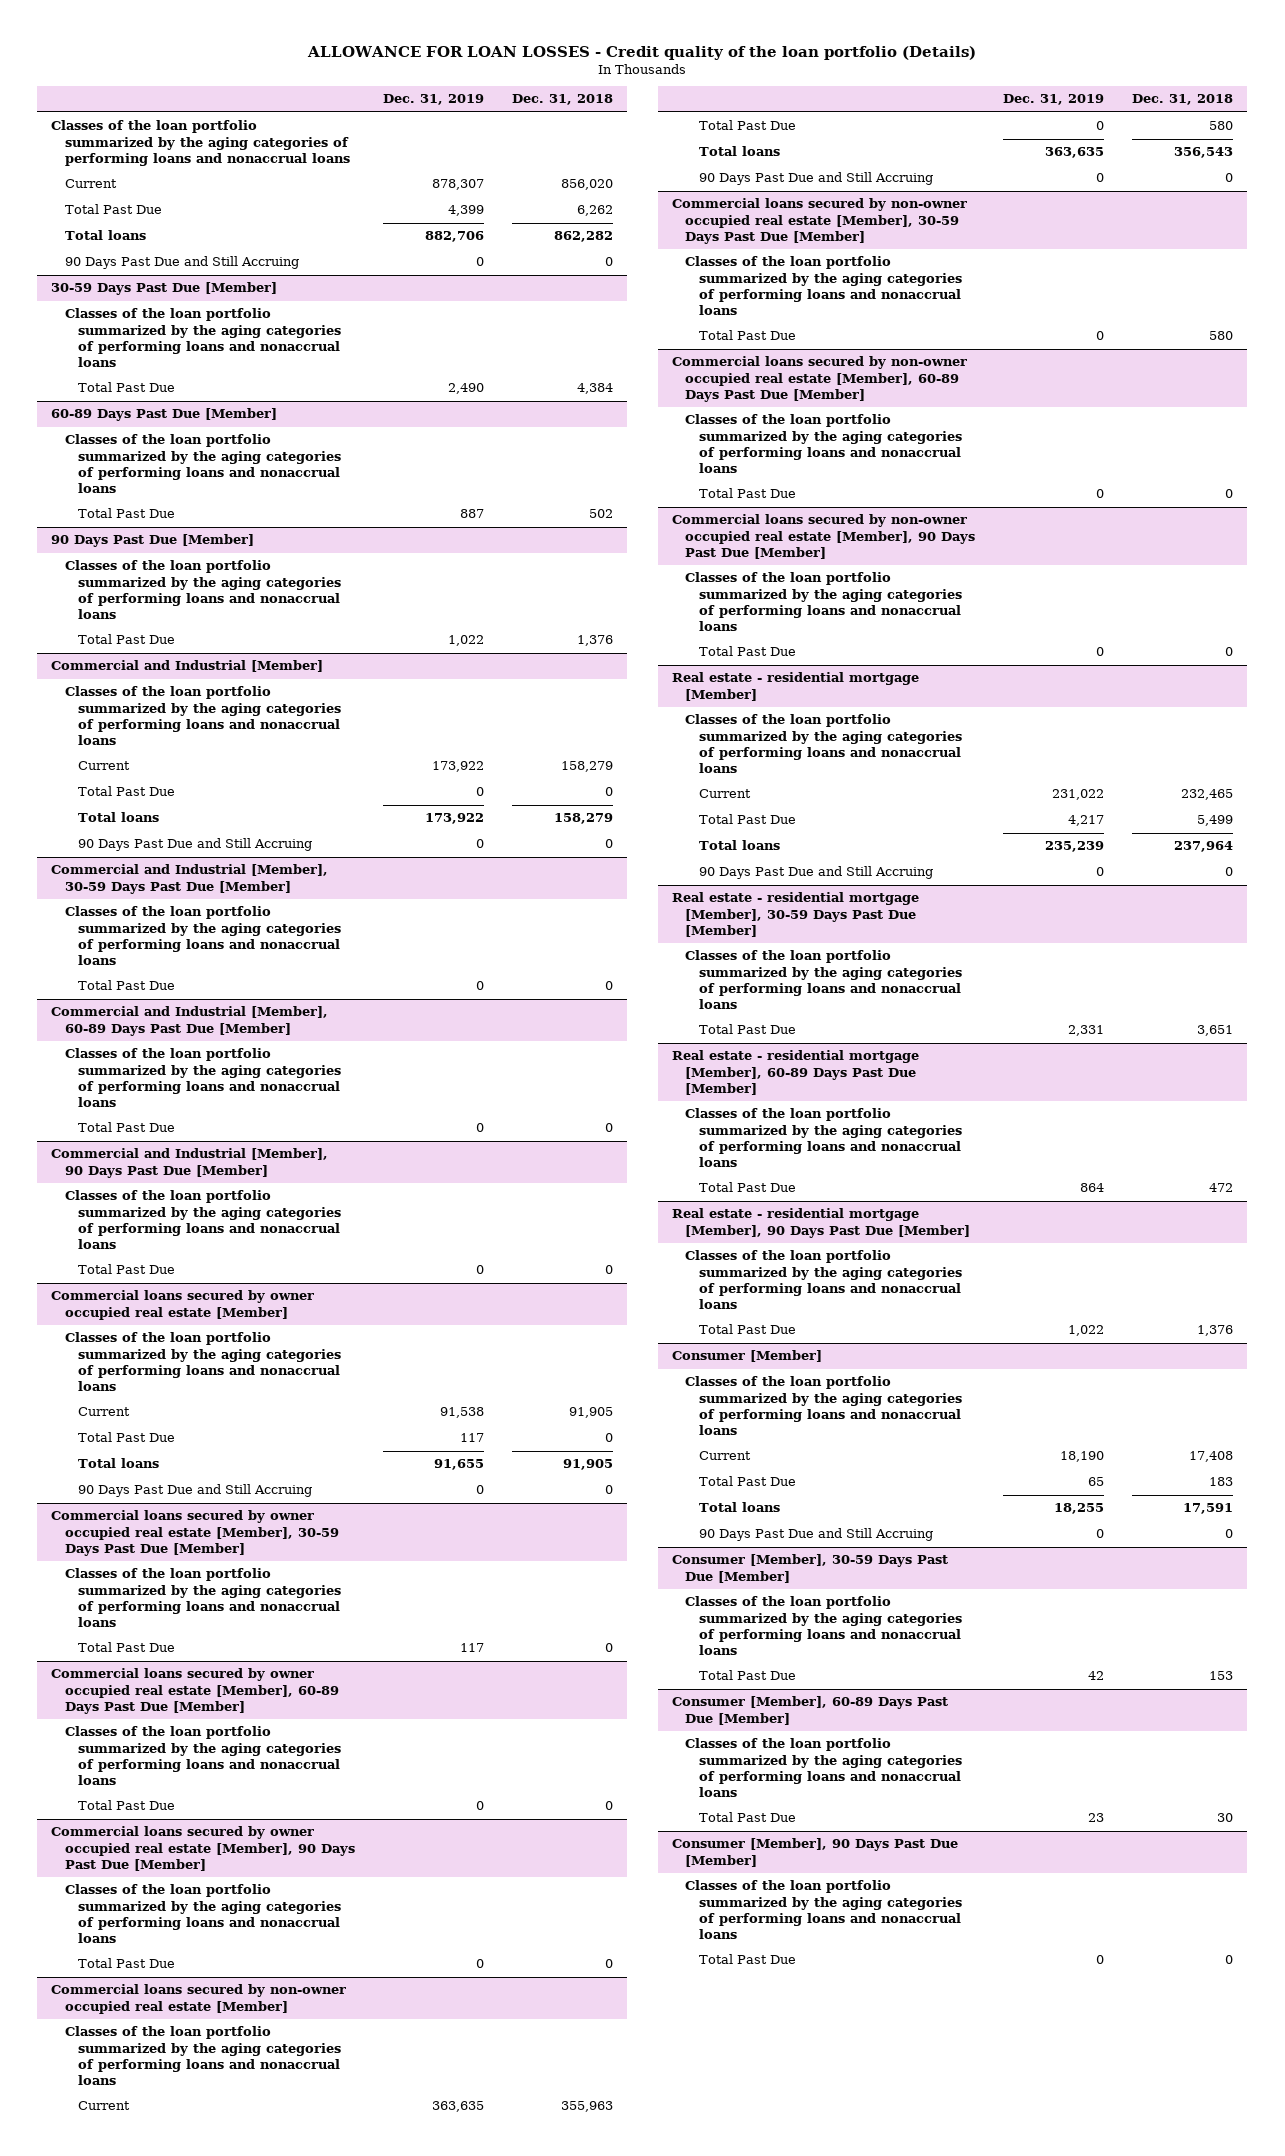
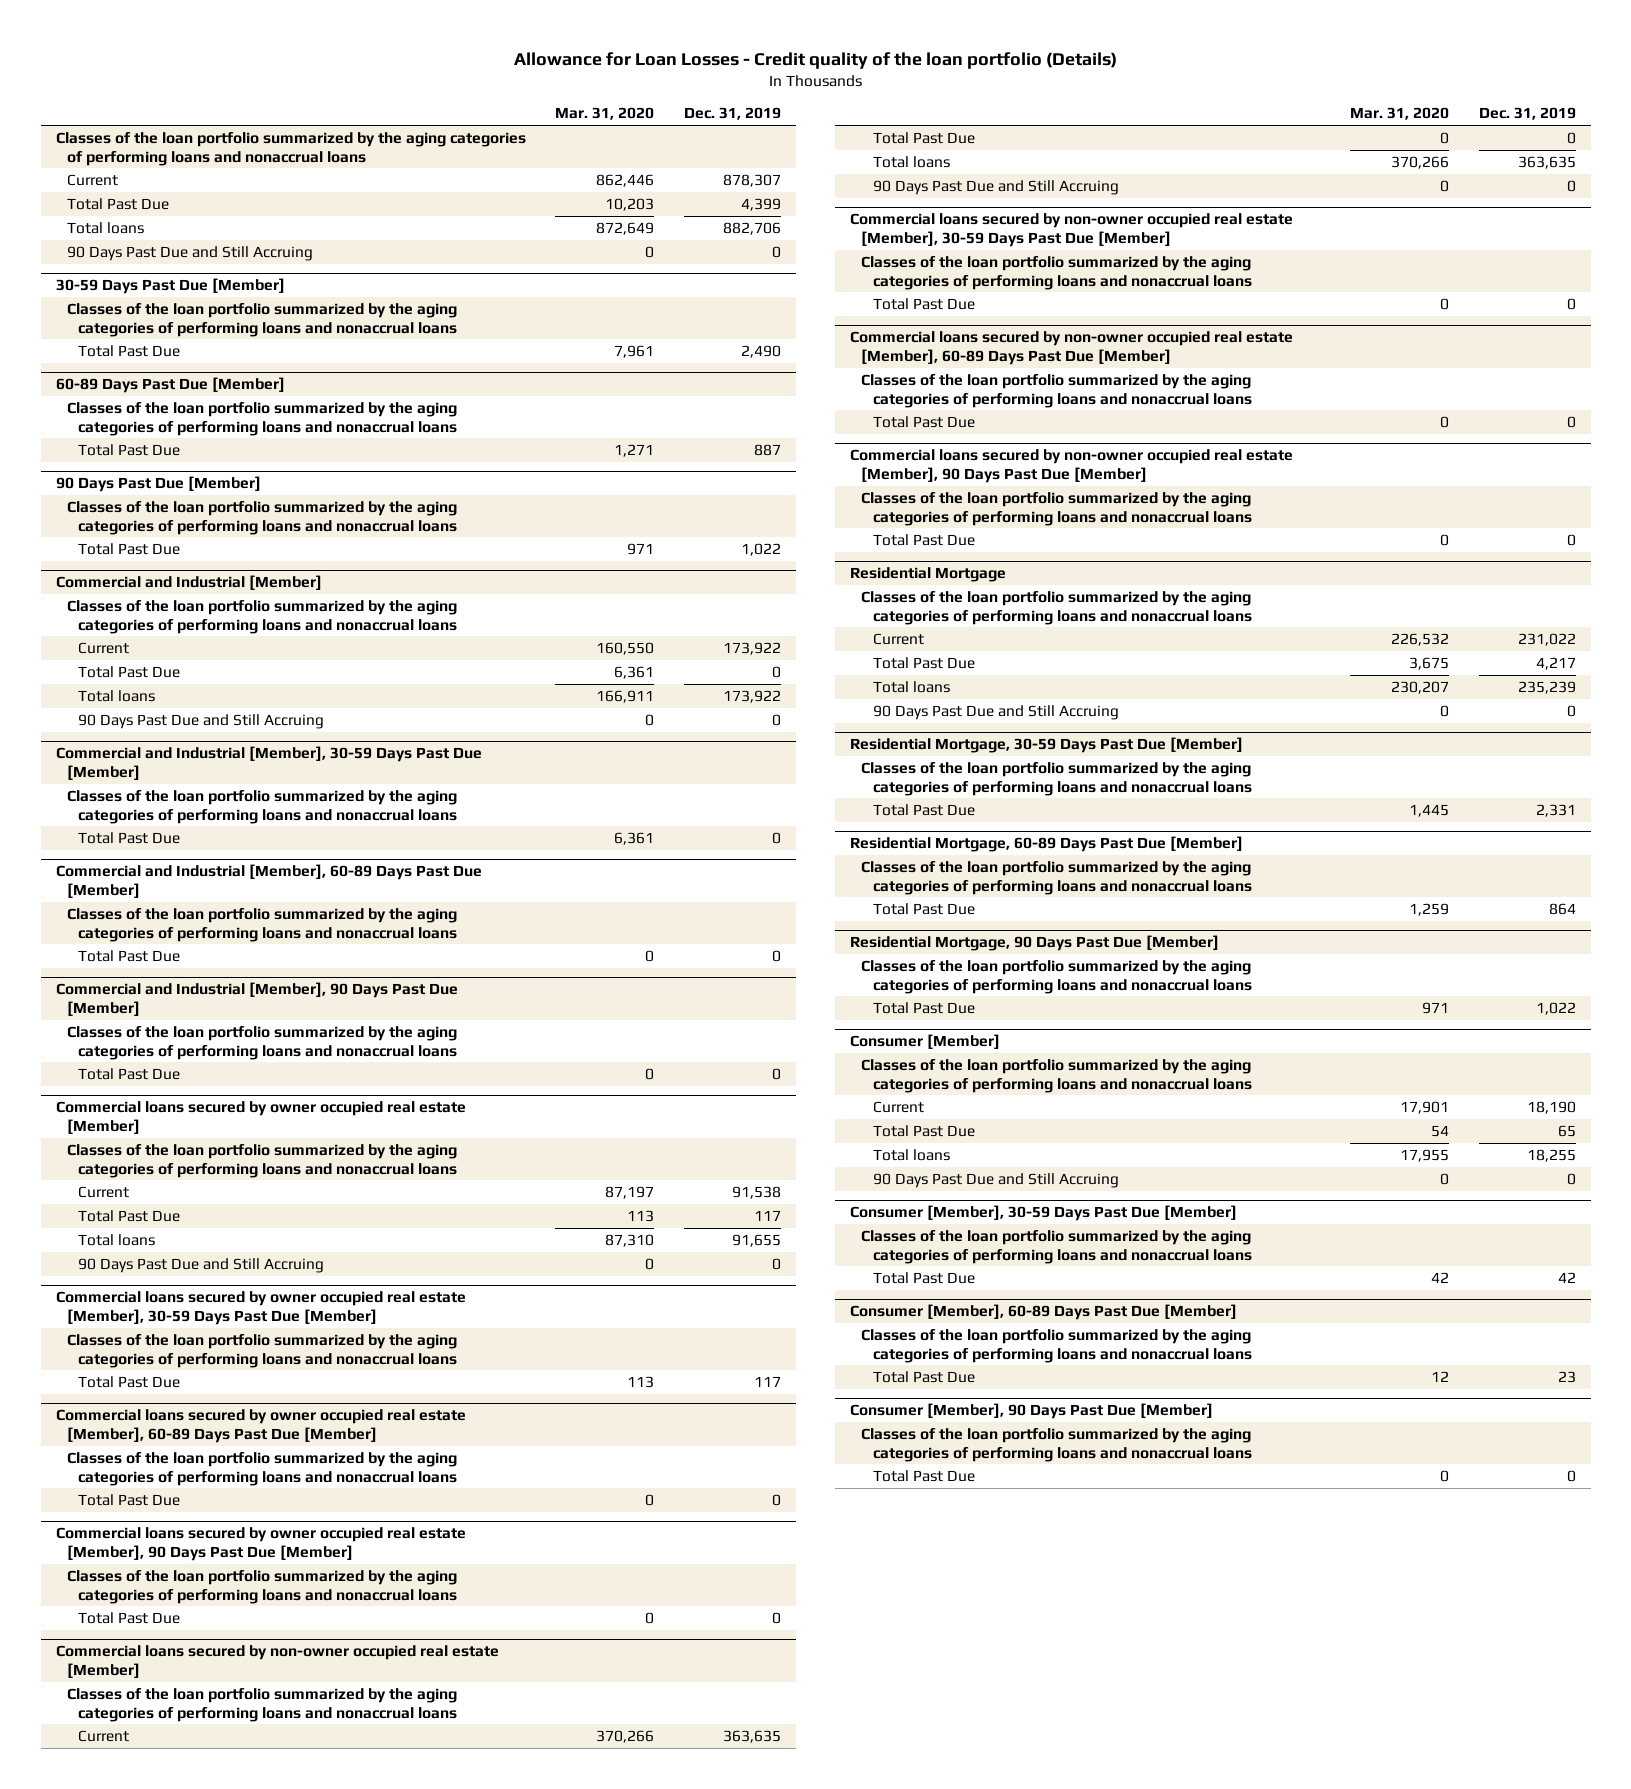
[307,45,977,60] ALLOWANCE FOR LOAN LOSSES - Credit quality of the loan portfolio (Details) -> [513,51,1117,69] Allowance for Loan Losses - Credit quality of the loan portfolio (Details)
[511,94,613,106] Dec. 31, 2018 -> none
none -> [555,107,655,121] Mar. 31, 2020
[671,672,919,701] Real estate - residential mortgage [Member] -> [850,567,1007,583] Residential Mortgage
[671,892,919,937] Real estate - residential mortgage [Member], 30-59 Days Past Due [Member] -> [850,737,1244,754] Residential Mortgage, 30-59 Days Past Due [Member]
[671,1050,919,1095] Real estate - residential mortgage [Member], 60-89 Days Past Due [Member] -> [850,836,1244,853] Residential Mortgage, 60-89 Days Past Due [Member]
[671,1208,971,1238] Real estate - residential mortgage [Member], 90 Days Past Due [Member] -> [850,935,1220,952] Residential Mortgage, 90 Days Past Due [Member]

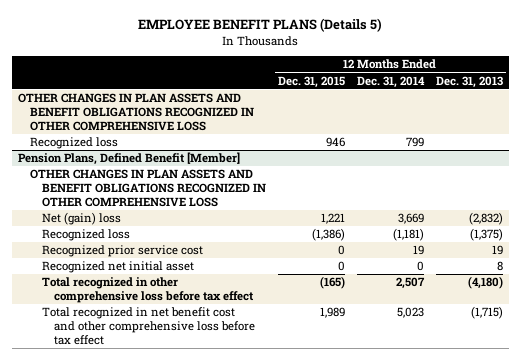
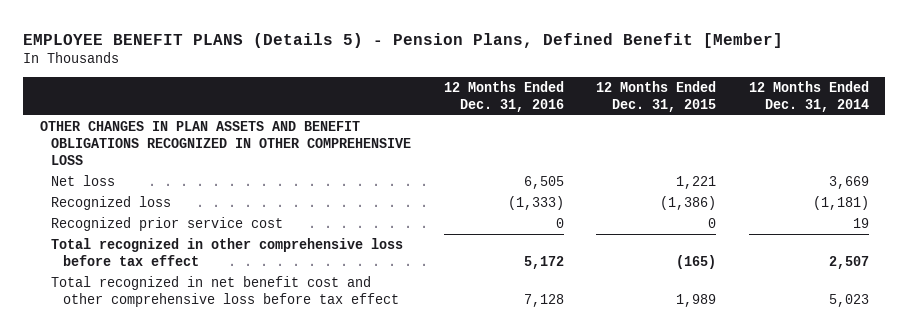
[138,18,383,33] EMPLOYEE BENEFIT PLANS (Details 5) -> [23,32,784,48] EMPLOYEE BENEFIT PLANS (Details 5) - Pension Plans, Defined Benefit [Member]
[435,75,503,88] Dec. 31, 2013 -> none
none -> [443,80,564,112] 12 Months Ended Dec. 31, 2016
[29,137,118,150] Recognized loss -> none
[17,152,240,166] Pension Plans, Defined Benefit [Member] -> none
[29,169,267,207] OTHER CHANGES IN PLAN ASSETS AND BENEFIT OBLIGATIONS RECOGNIZED IN OTHER COMPREHENSIVE LOSS -> none
[42,212,122,226] Net (gain) loss -> [51,174,116,186] Net loss
[42,261,195,274] Recognized net initial asset -> none

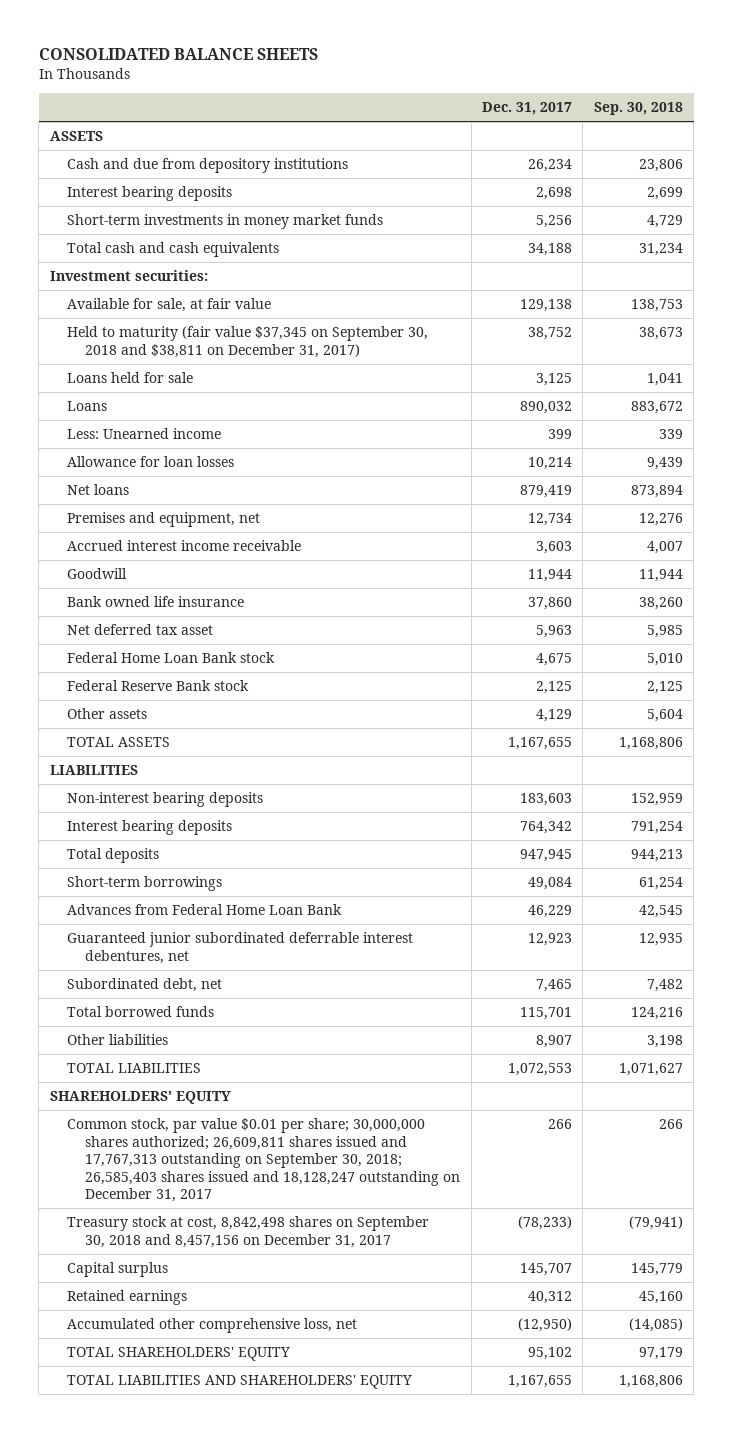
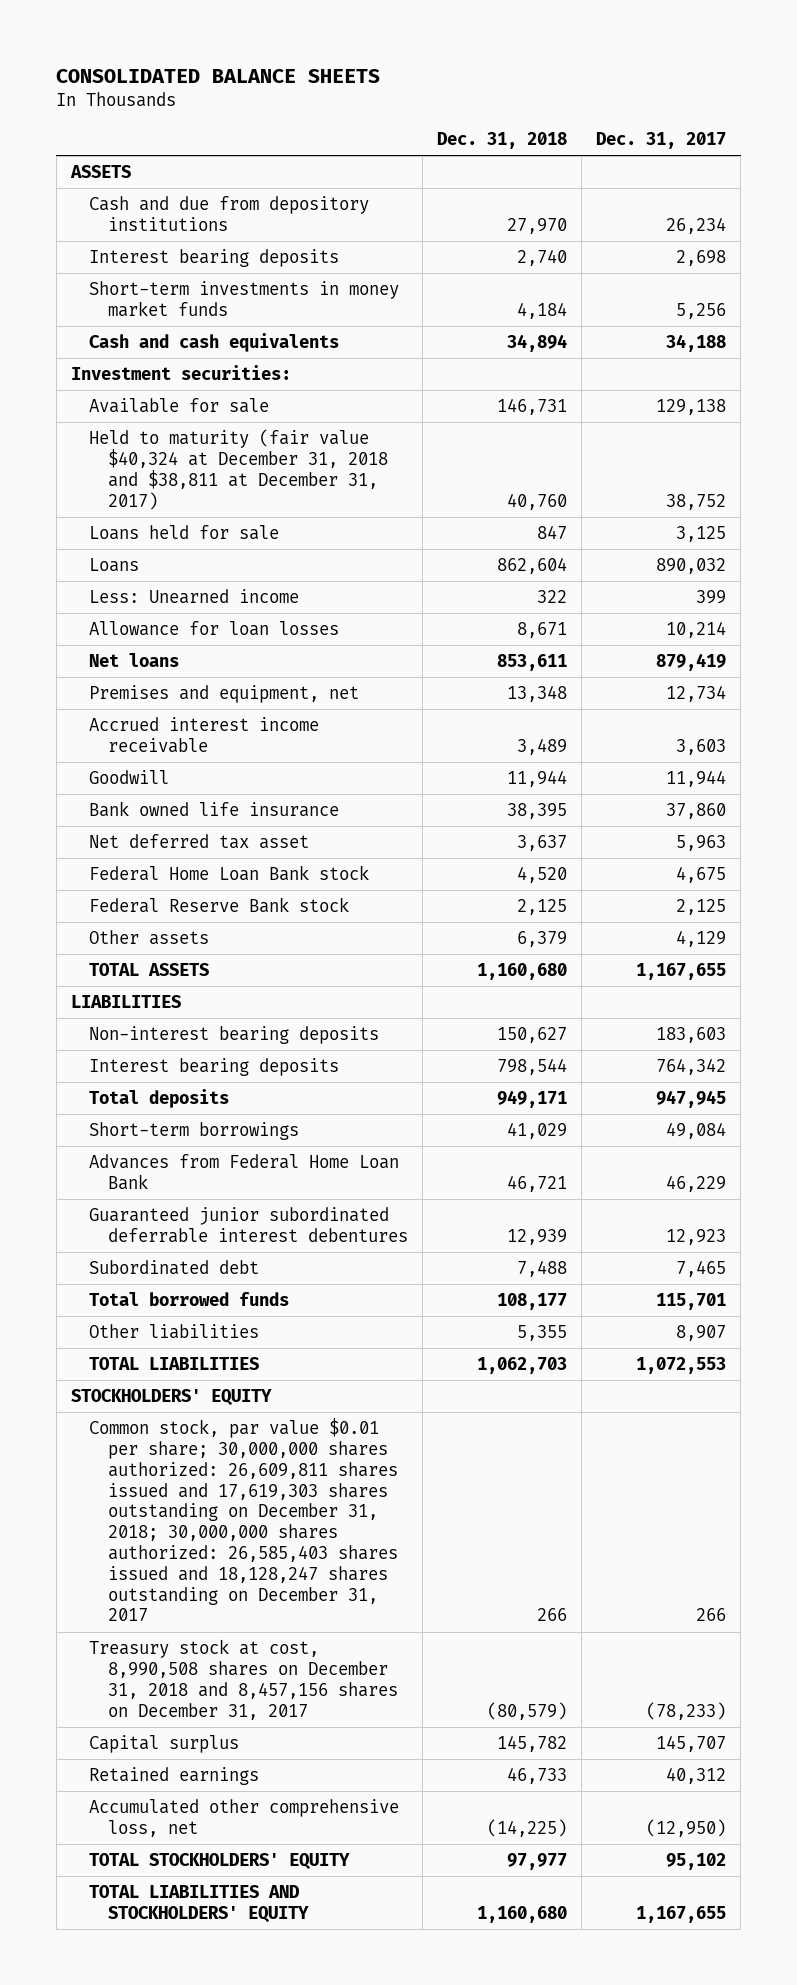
[593,101,683,115] Sep. 30, 2018 -> none
none -> [437,131,568,149] Dec. 31, 2018
[67,242,280,258] Total cash and cash equivalents -> [89,333,340,353] Cash and cash equivalents
[67,298,272,313] Available for sale, at fair value -> [89,398,270,414] Available for sale
[67,326,429,358] Held to maturity (fair value $37,345 on September 30, 2018 and $38,811 on December 31, 2017) -> [89,429,388,510] Held to maturity (fair value $40,324 at December 31, 2018 and $38,811 at December 31, 2017)
[67,932,414,964] Guaranteed junior subordinated deferrable interest debentures, net -> [89,1207,408,1243] Guaranteed junior subordinated deferrable interest debentures
[67,978,223,993] Subordinated debt, net -> [89,1260,260,1276] Subordinated debt
[49,1091,231,1105] SHAREHOLDERS' EQUITY -> [70,1389,272,1406] STOCKHOLDERS' EQUITY
[67,1118,461,1203] Common stock, par value $0.01 per share; 30,000,000 shares authorized; 26,609,811 shares issued and 17,767,313 outstanding on September 30, 2018; 26,585,403 shares issued and 18,128,247 outstanding on December 31, 2017 -> [89,1418,398,1622] Common stock, par value $0.01 per share; 30,000,000 shares authorized: 26,609,811 shares issued and 17,619,303 shares outstanding on December 31, 2018; 30,000,000 shares authorized: 26,585,403 shares issued and 18,128,247 shares outstanding on December 31, 2017
[67,1216,430,1248] Treasury stock at cost, 8,842,498 shares on September 30, 2018 and 8,457,156 on December 31, 2017 -> [89,1639,398,1720] Treasury stock at cost, 8,990,508 shares on December 31, 2018 and 8,457,156 shares on December 31, 2017
[67,1347,291,1362] TOTAL SHAREHOLDERS' EQUITY -> [89,1853,351,1870] TOTAL STOCKHOLDERS' EQUITY
[67,1375,413,1390] TOTAL LIABILITIES AND SHAREHOLDERS' EQUITY -> [89,1885,309,1922] TOTAL LIABILITIES AND STOCKHOLDERS' EQUITY

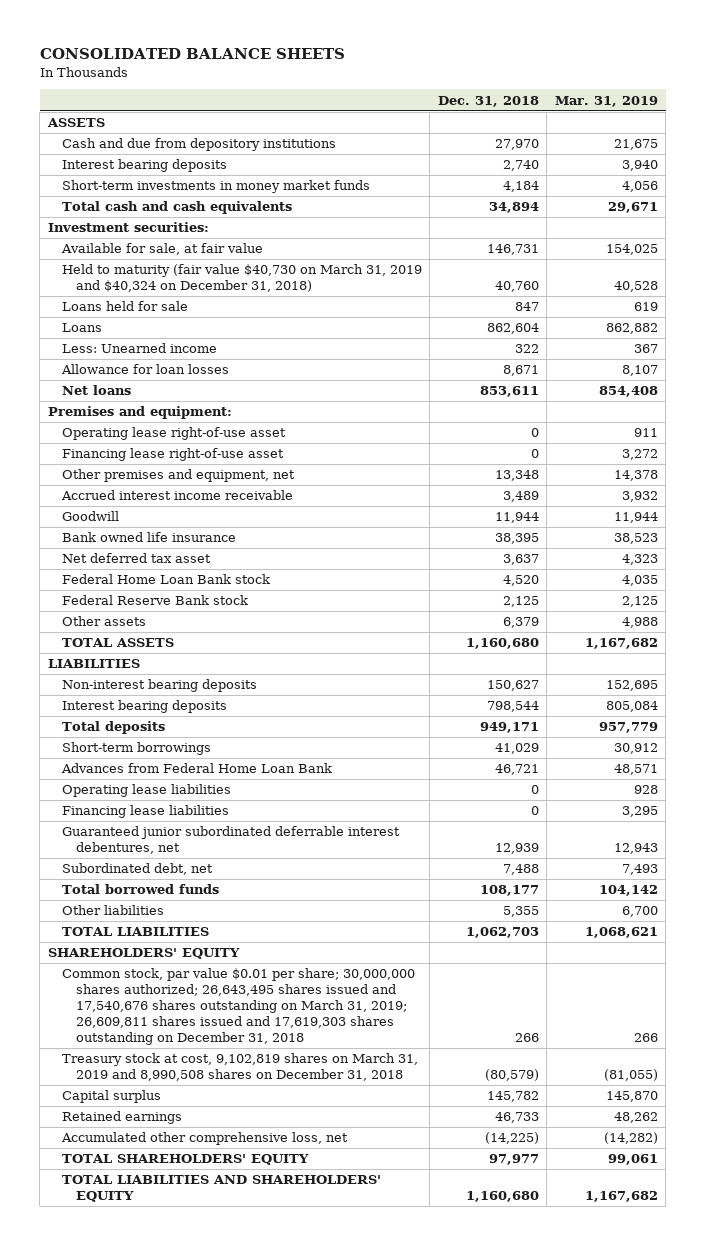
[596,131,727,149] Dec. 31, 2017 -> none
none -> [554,95,658,107] Mar. 31, 2019
[89,333,340,353] Cash and cash equivalents -> [61,201,292,215] Total cash and cash equivalents
[89,398,270,414] Available for sale -> [60,243,263,256] Available for sale, at fair value
[89,429,388,510] Held to maturity (fair value $40,324 at December 31, 2018 and $38,811 at December 31, 2017) -> [61,264,422,293] Held to maturity (fair value $40,730 on March 31, 2019 and $40,324 on December 31, 2018)
none -> [47,406,232,420] Premises and equipment:
none -> [61,427,286,441] Operating lease right-of-use asset
none -> [61,448,284,462] Financing lease right-of-use asset
[89,685,360,704] Premises and equipment, net -> [61,469,295,483] Other premises and equipment, net
none -> [61,784,231,798] Operating lease liabilities
none -> [61,805,229,819] Financing lease liabilities
[89,1207,408,1243] Guaranteed junior subordinated deferrable interest debentures -> [61,826,400,855] Guaranteed junior subordinated deferrable interest debentures, net
[89,1260,260,1276] Subordinated debt -> [61,863,213,876] Subordinated debt, net
[70,1389,272,1406] STOCKHOLDERS' EQUITY -> [47,948,240,960] SHAREHOLDERS' EQUITY
[89,1418,398,1622] Common stock, par value $0.01 per share; 30,000,000 shares authorized: 26,609,811 shares issued and 17,619,303 shares outstanding on December 31, 2018; 30,000,000 shares authorized: 26,585,403 shares issued and 18,128,247 shares outstanding on December 31, 2017 -> [61,968,415,1045] Common stock, par value $0.01 per share; 30,000,000 shares authorized; 26,643,495 shares issued and 17,540,676 shares outstanding on March 31, 2019; 26,609,811 shares issued and 17,619,303 shares outstanding on December 31, 2018
[89,1639,398,1720] Treasury stock at cost, 8,990,508 shares on December 31, 2018 and 8,457,156 shares on December 31, 2017 -> [61,1053,418,1082] Treasury stock at cost, 9,102,819 shares on March 31, 2019 and 8,990,508 shares on December 31, 2018
[89,1853,351,1870] TOTAL STOCKHOLDERS' EQUITY -> [61,1154,309,1166] TOTAL SHAREHOLDERS' EQUITY
[89,1885,309,1922] TOTAL LIABILITIES AND STOCKHOLDERS' EQUITY -> [61,1175,381,1203] TOTAL LIABILITIES AND SHAREHOLDERS' EQUITY

